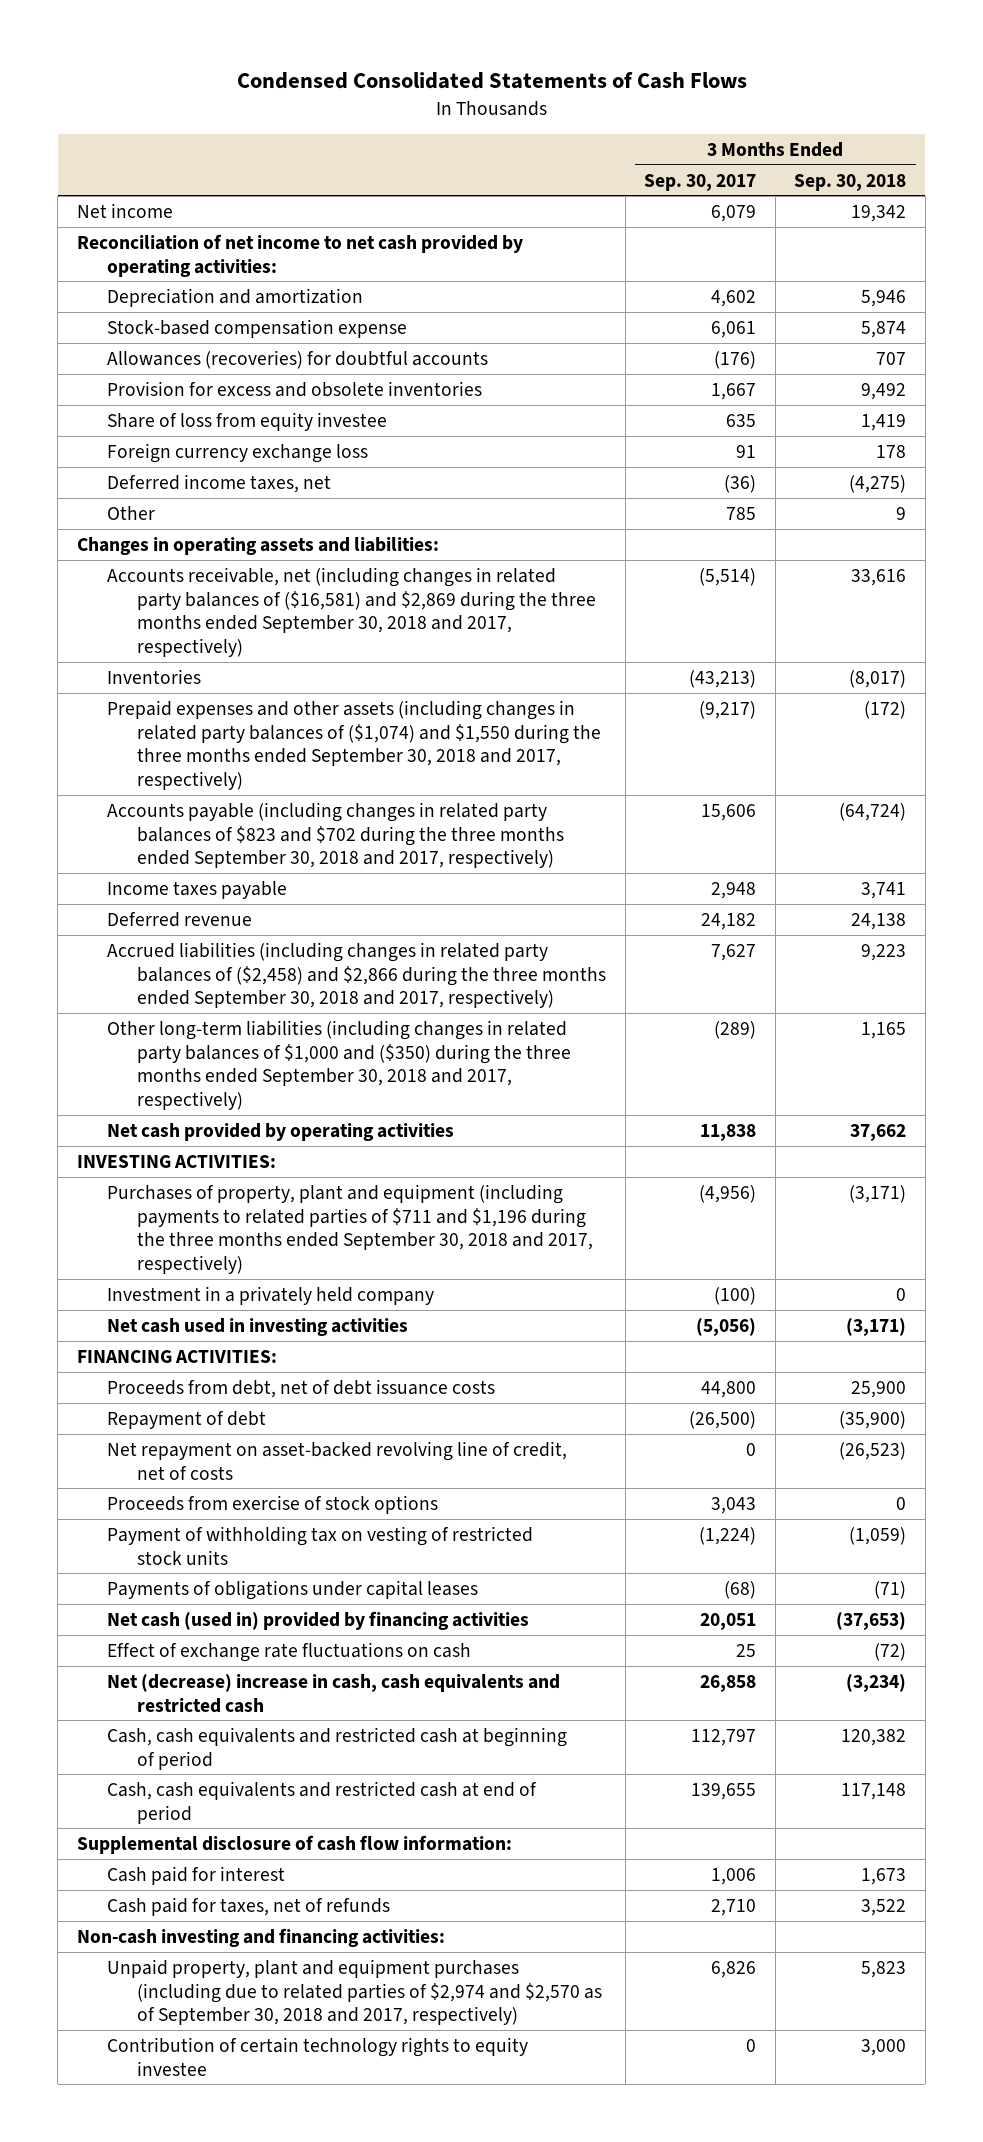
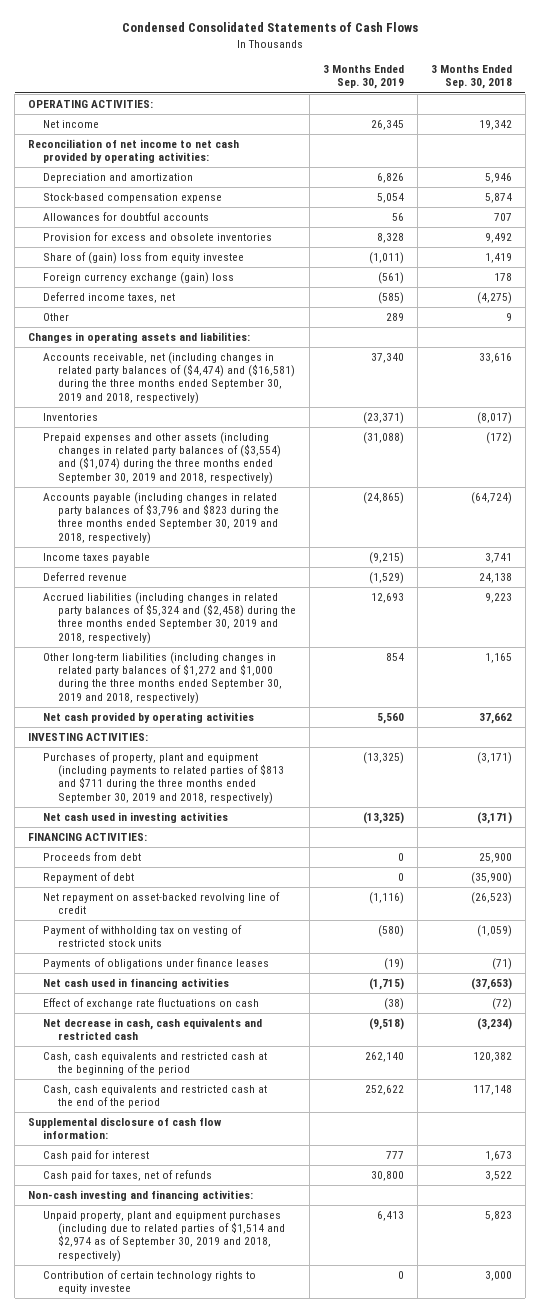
[644,173,757,191] Sep. 30, 2017 -> none
none -> [322,65,404,90] 3 Months Ended Sep. 30, 2019
none -> [28,100,154,109] OPERATING ACTIVITIES:
[107,349,489,369] Allowances (recoveries) for doubtful accounts -> [43,212,210,222] Allowances for doubtful accounts
[107,411,388,431] Share of loss from equity investee -> [43,252,245,265] Share of (gain) loss from equity investee
[107,442,369,463] Foreign currency exchange loss -> [43,272,235,285] Foreign currency exchange (gain) loss
[107,566,597,658] Accounts receivable, net (including changes in related party balances of ($16,581) and $2,869 during the three months ended September 30, 2018 and 2017, respectively) -> [43,352,296,404] Accounts receivable, net (including changes in related party balances of ($4,474) and ($16,581) during the three months ended September 30, 2019 and 2018, respectively)
[107,699,602,791] Prepaid expenses and other assets (including changes in related party balances of ($1,074) and $1,550 during the three months ended September 30, 2018 and 2017, respectively) -> [43,432,282,484] Prepaid expenses and other assets (including changes in related party balances of ($3,554) and ($1,074) during the three months ended September 30, 2019 and 2018, respectively)
[107,801,565,869] Accounts payable (including changes in related party balances of $823 and $702 during the three months ended September 30, 2018 and 2017, respectively) -> [43,492,280,544] Accounts payable (including changes in related party balances of $3,796 and $823 during the three months ended September 30, 2019 and 2018, respectively)
[107,941,607,1009] Accrued liabilities (including changes in related party balances of ($2,458) and $2,866 during the three months ended September 30, 2018 and 2017, respectively) -> [43,592,297,644] Accrued liabilities (including changes in related party balances of $5,324 and ($2,458) during the three months ended September 30, 2019 and 2018, respectively)
[107,1019,572,1111] Other long-term liabilities (including changes in related party balances of $1,000 and ($350) during the three months ended September 30, 2018 and 2017, respectively) -> [43,652,283,704] Other long-term liabilities (including changes in related party balances of $1,272 and $1,000 during the three months ended September 30, 2019 and 2018, respectively)
[107,1285,435,1305] Investment in a privately held company -> none
[107,1183,594,1275] Purchases of property, plant and equipment (including payments to related parties of $711 and $1,196 during the three months ended September 30, 2018 and 2017, respectively) -> [43,752,285,804] Purchases of property, plant and equipment (including payments to related parties of $813 and $711 during the three months ended September 30, 2019 and 2018, respectively)
[107,1378,496,1398] Proceeds from debt, net of debt issuance costs -> [43,852,142,862] Proceeds from debt
[107,1494,439,1514] Proceeds from exercise of stock options -> none
[107,1440,568,1480] Net repayment on asset-backed revolving line of credit, net of costs -> [43,892,281,915] Net repayment on asset-backed revolving line of credit
[107,1579,479,1600] Payments of obligations under capital leases -> [43,958,270,970] Payments of obligations under finance leases
[107,1610,530,1630] Net cash (used in) provided by financing activities -> [43,978,230,990] Net cash used in financing activities
[107,1673,561,1713] Net (decrease) increase in cash, cash equivalents and restricted cash -> [43,1018,263,1041] Net decrease in cash, cash equivalents and restricted cash
[107,1726,568,1770] Cash, cash equivalents and restricted cash at beginning of period -> [43,1052,268,1076] Cash, cash equivalents and restricted cash at the beginning of the period
[107,1780,538,1824] Cash, cash equivalents and restricted cash at end of period -> [43,1085,268,1109] Cash, cash equivalents and restricted cash at the end of the period
[107,1958,603,2026] Unpaid property, plant and equipment purchases (including due to related parties of $2,974 and $2,570 as of September 30, 2018 and 2017, respectively) -> [43,1211,286,1262] Unpaid property, plant and equipment purchases (including due to related parties of $1,514 and $2,974 as of September 30, 2019 and 2018, respectively)

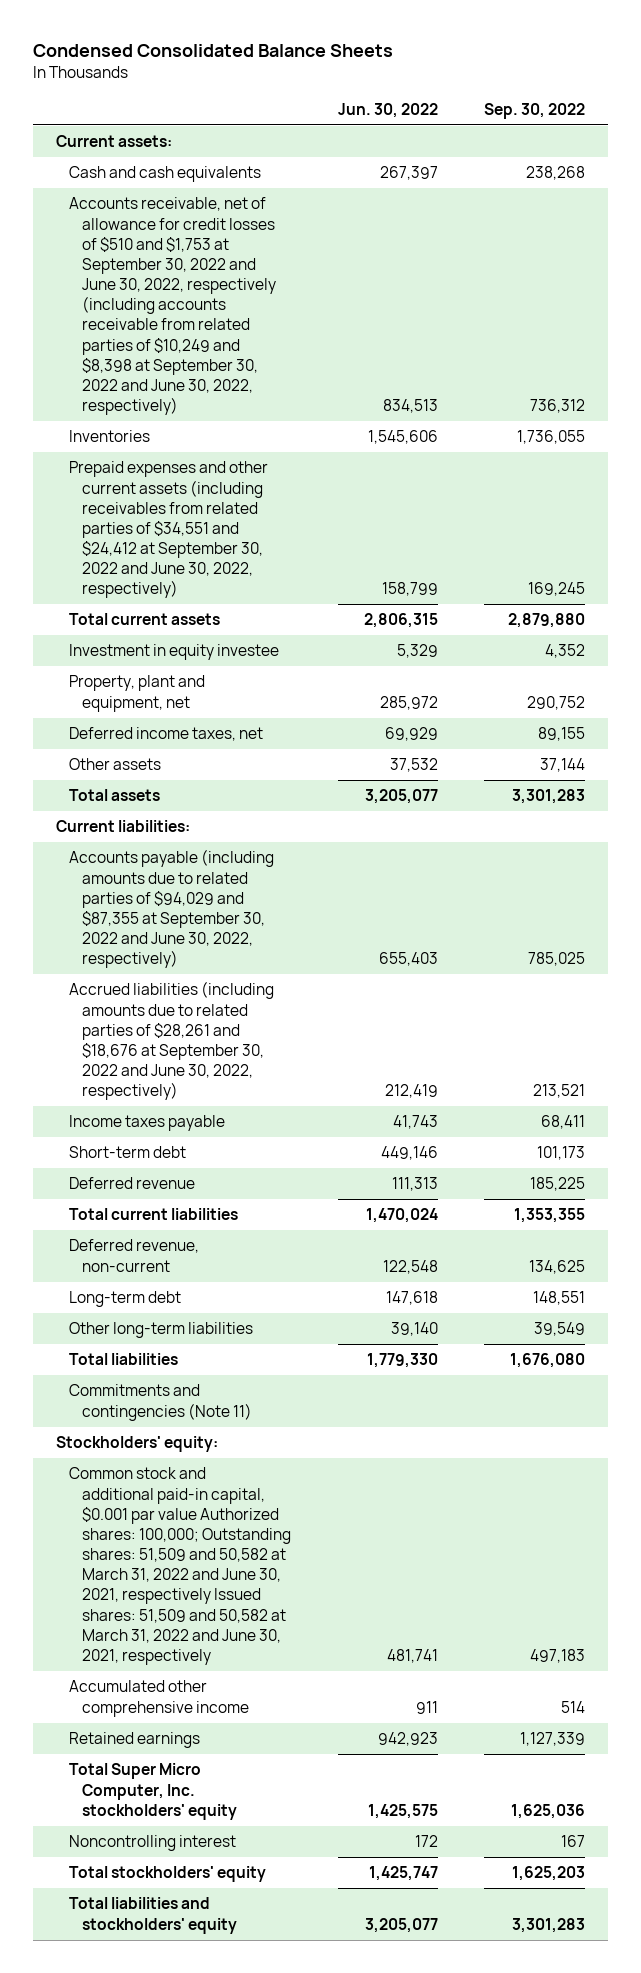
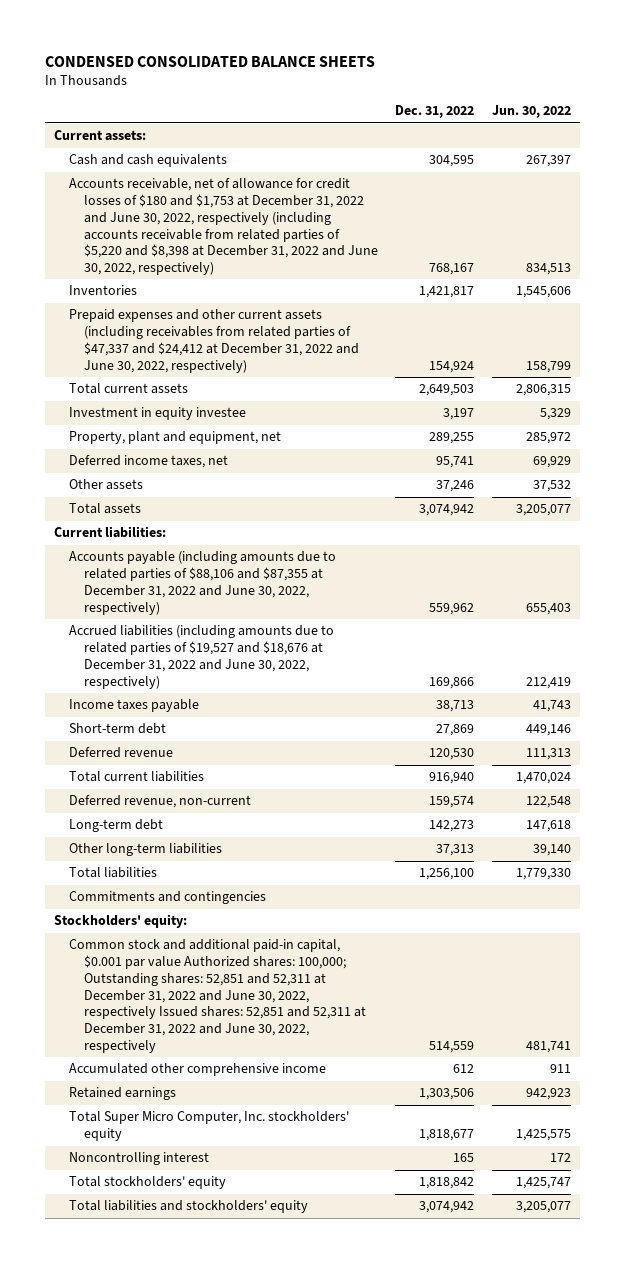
[32,43,393,57] Condensed Consolidated Balance Sheets -> [45,55,376,67] CONDENSED CONSOLIDATED BALANCE SHEETS
[484,102,586,119] Sep. 30, 2022 -> none
none -> [395,105,475,119] Dec. 31, 2022
[69,197,277,416] Accounts receivable, net of allowance for credit losses of $510 and $1,753 at September 30, 2022 and June 30, 2022, respectively (including accounts receivable from related parties of $10,249 and $8,398 at September 30, 2022 and June 30, 2022, respectively) -> [68,178,378,275] Accounts receivable, net of allowance for credit losses of $180 and $1,753 at December 31, 2022 and June 30, 2022, respectively (including accounts receivable from related parties of $5,220 and $8,398 at December 31, 2022 and June 30, 2022, respectively)
[69,461,269,599] Prepaid expenses and other current assets (including receivables from related parties of $34,551 and $24,412 at September 30, 2022 and June 30, 2022, respectively) -> [68,309,359,373] Prepaid expenses and other current assets (including receivables from related parties of $47,337 and $24,412 at December 31, 2022 and June 30, 2022, respectively)
[69,849,275,969] Accounts payable (including amounts due to related parties of $94,029 and $87,355 at September 30, 2022 and June 30, 2022, respectively) -> [68,551,336,615] Accounts payable (including amounts due to related parties of $88,106 and $87,355 at December 31, 2022 and June 30, 2022, respectively)
[69,981,275,1101] Accrued liabilities (including amounts due to related parties of $28,261 and $18,676 at September 30, 2022 and June 30, 2022, respectively) -> [68,625,334,689] Accrued liabilities (including amounts due to related parties of $19,527 and $18,676 at December 31, 2022 and June 30, 2022, respectively)
[69,1384,253,1421] Commitments and contingencies (Note 11) -> [68,891,266,905] Commitments and contingencies
[69,1467,292,1665] Common stock and additional paid-in capital, $0.001 par value Authorized shares: 100,000; Outstanding shares: 51,509 and 50,582 at March 31, 2022 and June 30, 2021, respectively Issued shares: 51,509 and 50,582 at March 31, 2022 and June 30, 2021, respectively -> [68,939,366,1053] Common stock and additional paid-in capital, $0.001 par value Authorized shares: 100,000; Outstanding shares: 52,851 and 52,311 at December 31, 2022 and June 30, 2022, respectively Issued shares: 52,851 and 52,311 at December 31, 2022 and June 30, 2022, respectively

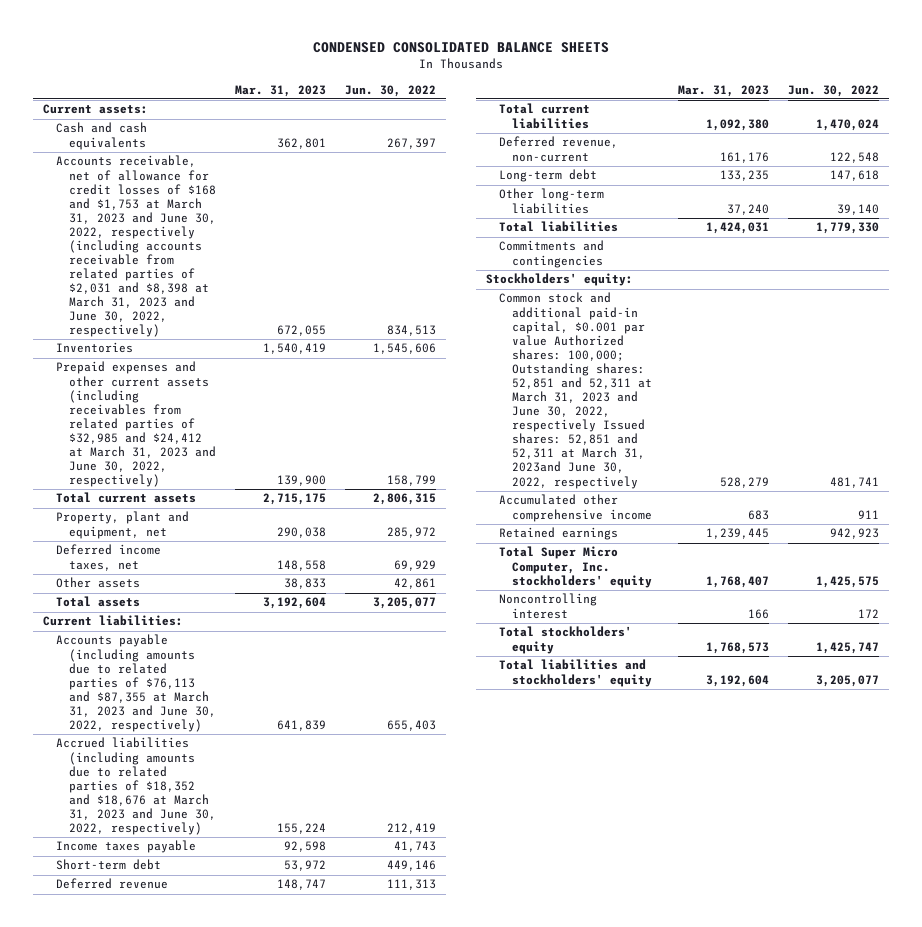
[395,105,475,119] Dec. 31, 2022 -> none
none -> [235,84,327,97] Mar. 31, 2023
[68,178,378,275] Accounts receivable, net of allowance for credit losses of $180 and $1,753 at December 31, 2022 and June 30, 2022, respectively (including accounts receivable from related parties of $5,220 and $8,398 at December 31, 2022 and June 30, 2022, respectively) -> [56,155,217,338] Accounts receivable, net of allowance for credit losses of $168 and $1,753 at March 31, 2023 and June 30, 2022, respectively (including accounts receivable from related parties of $2,031 and $8,398 at March 31, 2023 and June 30, 2022, respectively)
[68,309,359,373] Prepaid expenses and other current assets (including receivables from related parties of $47,337 and $24,412 at December 31, 2022 and June 30, 2022, respectively) -> [56,361,217,488] Prepaid expenses and other current assets (including receivables from related parties of $32,985 and $24,412 at March 31, 2023 and June 30, 2022, respectively)
[68,407,246,421] Investment in equity investee -> none
[533,480,572,493] 37,532 -> [394,578,437,590] 42,861
[68,551,336,615] Accounts payable (including amounts due to related parties of $88,106 and $87,355 at December 31, 2022 and June 30, 2022, respectively) -> [56,634,217,732] Accounts payable (including amounts due to related parties of $76,113 and $87,355 at March 31, 2023 and June 30, 2022, respectively)
[68,625,334,689] Accrued liabilities (including amounts due to related parties of $19,527 and $18,676 at December 31, 2022 and June 30, 2022, respectively) -> [56,737,217,835] Accrued liabilities (including amounts due to related parties of $18,352 and $18,676 at March 31, 2023 and June 30, 2022, respectively)
[68,939,366,1053] Common stock and additional paid-in capital, $0.001 par value Authorized shares: 100,000; Outstanding shares: 52,851 and 52,311 at December 31, 2022 and June 30, 2022, respectively Issued shares: 52,851 and 52,311 at December 31, 2022 and June 30, 2022, respectively -> [498,292,653,489] Common stock and additional paid-in capital, $0.001 par value Authorized shares: 100,000; Outstanding shares: 52,851 and 52,311 at March 31, 2023 and June 30, 2022, respectively Issued shares: 52,851 and 52,311 at March 31, 2023and June 30, 2022, respectively

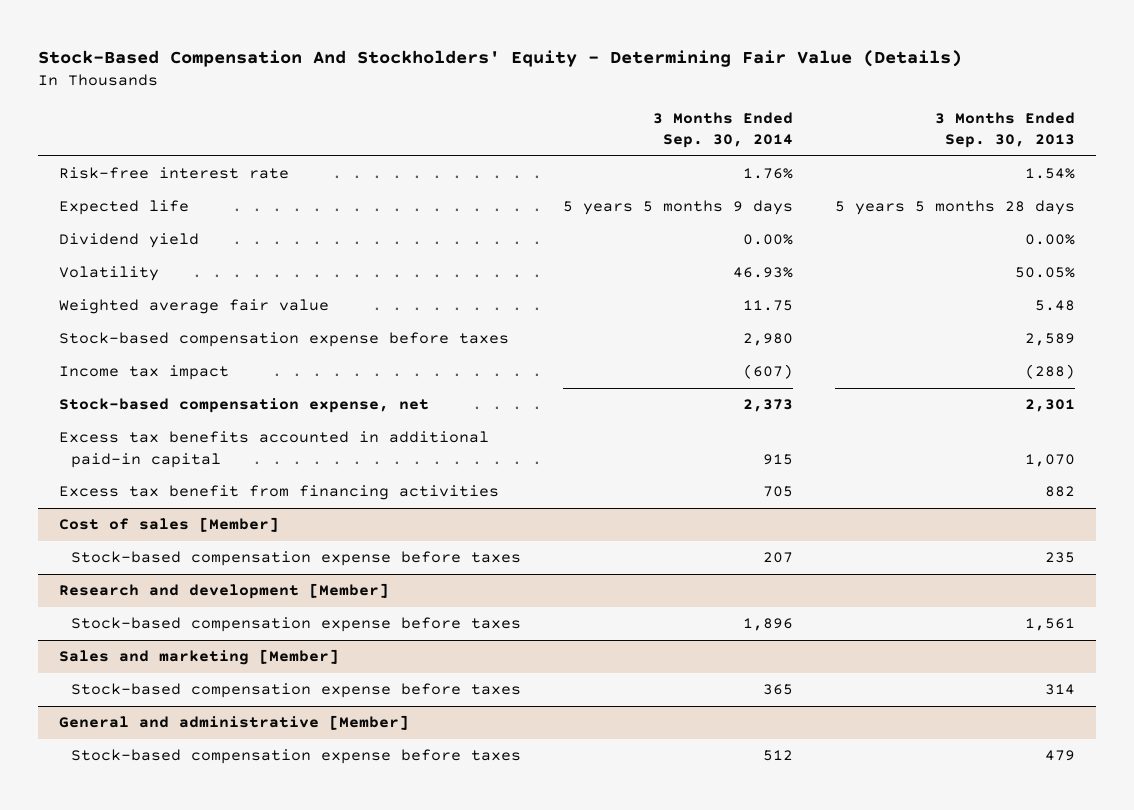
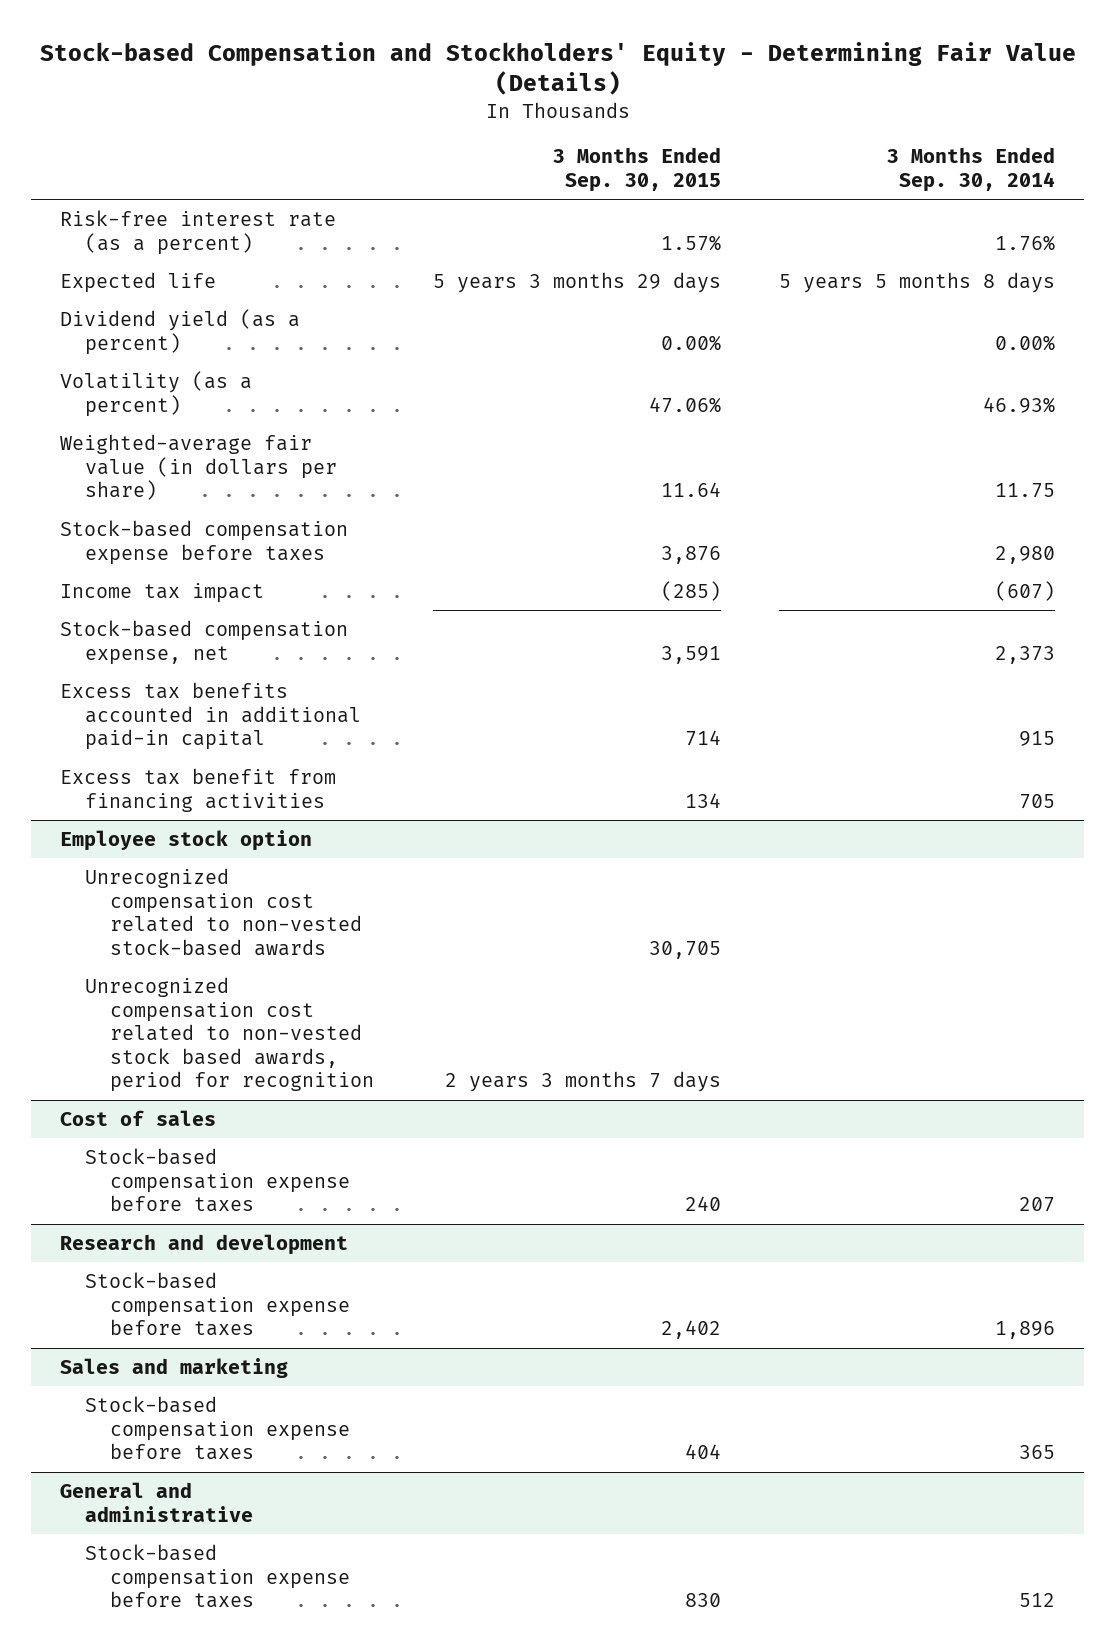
[37,50,962,68] Stock-Based Compensation And Stockholders' Equity - Determining Fair Value (Details) -> [39,42,1076,96] Stock-based Compensation and Stockholders' Equity - Determining Fair Value (Details)
[934,111,1075,149] 3 Months Ended Sep. 30, 2013 -> none
none -> [552,147,721,192] 3 Months Ended Sep. 30, 2015
[58,167,289,180] Risk-free interest rate -> [59,210,336,255] Risk-free interest rate (as a percent)
[562,200,793,216] 5 years 5 months 9 days -> [779,272,1056,294] 5 years 5 months 8 days
[58,233,199,249] Dividend yield -> [59,309,300,355] Dividend yield (as a percent)
[58,266,159,282] Volatility -> [59,371,252,417] Volatility (as a percent)
[58,299,329,315] Weighted average fair value -> [59,434,338,501] Weighted-average fair value (in dollars per share)
none -> [59,830,312,852] Employee stock option
none -> [85,868,363,956] Unrecognized compensation cost related to non-vested stock-based awards
none -> [85,977,375,1093] Unrecognized compensation cost related to non-vested stock based awards, period for recognition
[58,517,279,533] Cost of sales [Member] -> [59,1110,216,1127] Cost of sales
[58,583,389,600] Research and development [Member] -> [59,1234,348,1256] Research and development
[58,649,339,666] Sales and marketing [Member] -> [59,1358,288,1379] Sales and marketing
[58,715,409,731] General and administrative [Member] -> [59,1482,254,1522] General and administrative

